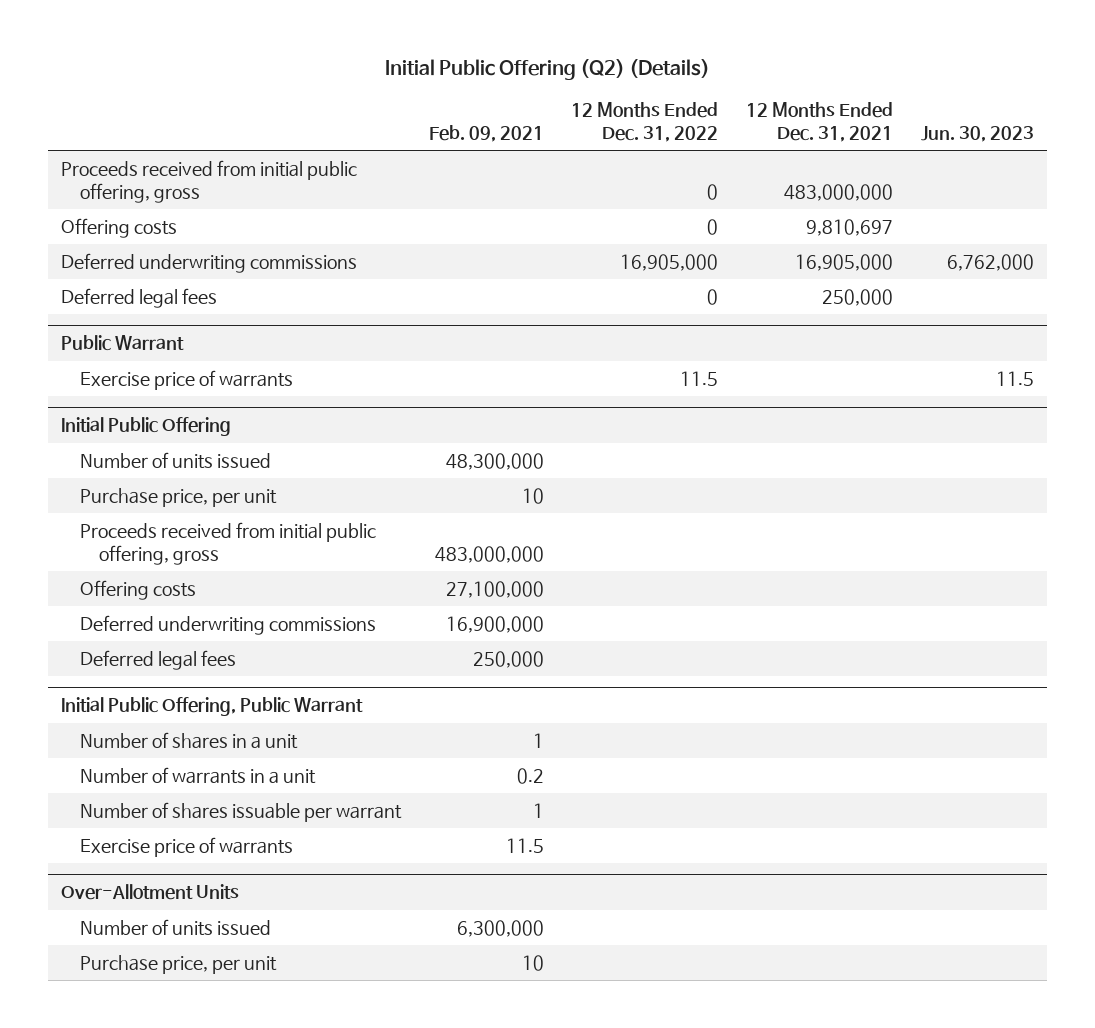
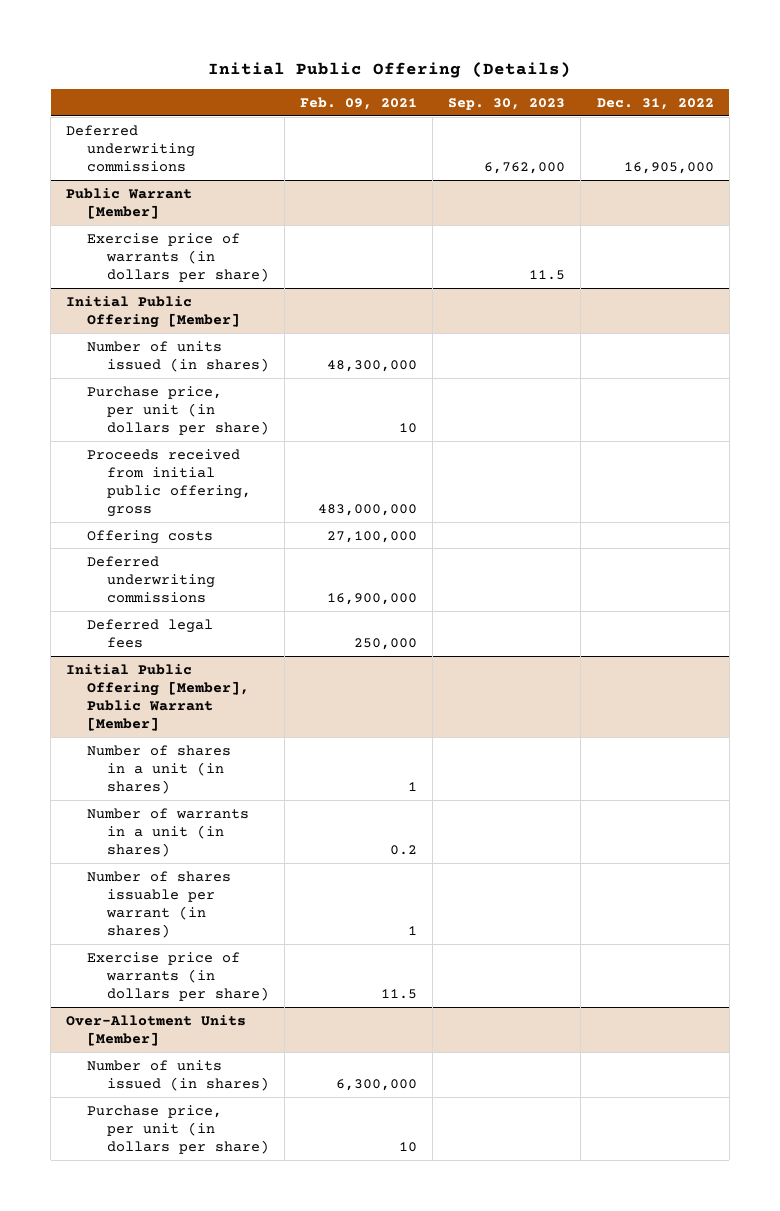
[384,58,710,80] Initial Public Offering (Q2) (Details) -> [207,62,571,79] Initial Public Offering (Details)
[571,102,719,142] 12 Months Ended Dec. 31, 2022 -> none
[745,102,893,142] 12 Months Ended Dec. 31, 2021 -> none
[920,125,1034,142] Jun. 30, 2023 -> none
none -> [448,97,566,110] Sep. 30, 2023
none -> [596,97,714,110] Dec. 31, 2022
[61,159,358,203] Proceeds received from initial public offering, gross -> none
[61,217,178,238] Offering costs -> none
[61,287,218,308] Deferred legal fees -> none
[61,335,185,352] Public Warrant -> [66,187,193,219] Public Warrant [Member]
[80,369,294,390] Exercise price of warrants -> [86,232,269,282] Exercise price of warrants (in dollars per share)
[61,417,232,437] Initial Public Offering -> [66,295,240,328] Initial Public Offering [Member]
[80,451,272,469] Number of units issued -> [86,340,269,372] Number of units issued (in shares)
[80,487,278,507] Purchase price, per unit -> [86,385,269,435] Purchase price, per unit (in dollars per share)
[61,697,364,717] Initial Public Offering, Public Warrant -> [66,663,249,731] Initial Public Offering [Member], Public Warrant [Member]
[80,731,299,749] Number of shares in a unit -> [86,744,231,794] Number of shares in a unit (in shares)
[80,766,317,784] Number of warrants in a unit -> [86,807,249,857] Number of warrants in a unit (in shares)
[80,801,403,822] Number of shares issuable per warrant -> [86,870,231,938] Number of shares issuable per warrant (in shares)
[80,836,294,857] Exercise price of warrants -> [86,951,269,1001] Exercise price of warrants (in dollars per share)
[61,884,240,901] Over-Allotment Units -> [66,1014,247,1046] Over-Allotment Units [Member]
[80,918,272,936] Number of units issued -> [86,1059,269,1091] Number of units issued (in shares)
[80,954,278,974] Purchase price, per unit -> [86,1104,269,1154] Purchase price, per unit (in dollars per share)

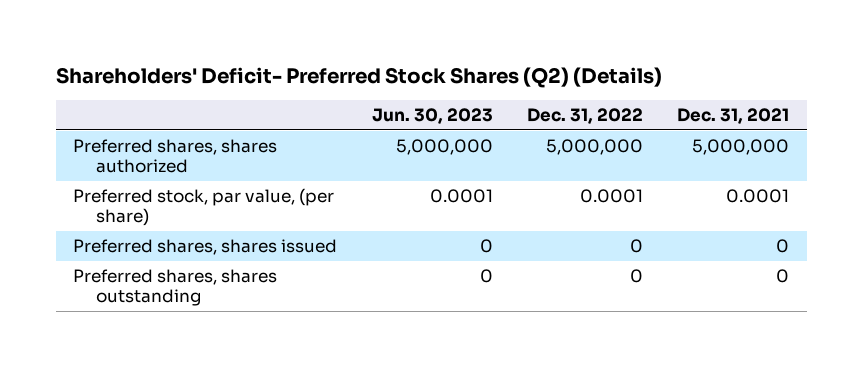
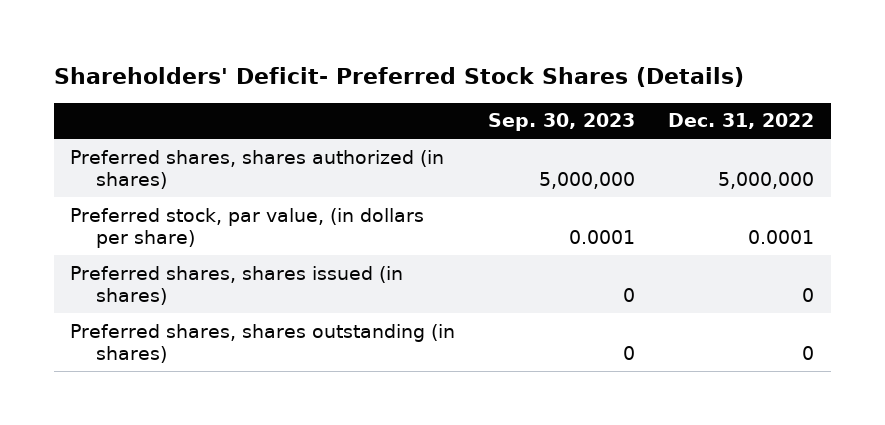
[56,66,663,88] Shareholders' Deficit- Preferred Stock Shares (Q2) (Details) -> [54,66,745,87] Shareholders' Deficit- Preferred Stock Shares (Details)
[371,108,493,125] Jun. 30, 2023 -> none
[677,108,790,125] Dec. 31, 2021 -> none
none -> [488,113,636,132] Sep. 30, 2023
[73,139,278,173] Preferred shares, shares authorized -> [70,149,445,190] Preferred shares, shares authorized (in shares)
[73,188,335,226] Preferred stock, par value, (per share) -> [70,207,425,249] Preferred stock, par value, (in dollars per share)
[73,239,338,256] Preferred shares, shares issued -> [70,265,404,306] Preferred shares, shares issued (in shares)
[73,269,278,306] Preferred shares, shares outstanding -> [70,323,456,364] Preferred shares, shares outstanding (in shares)

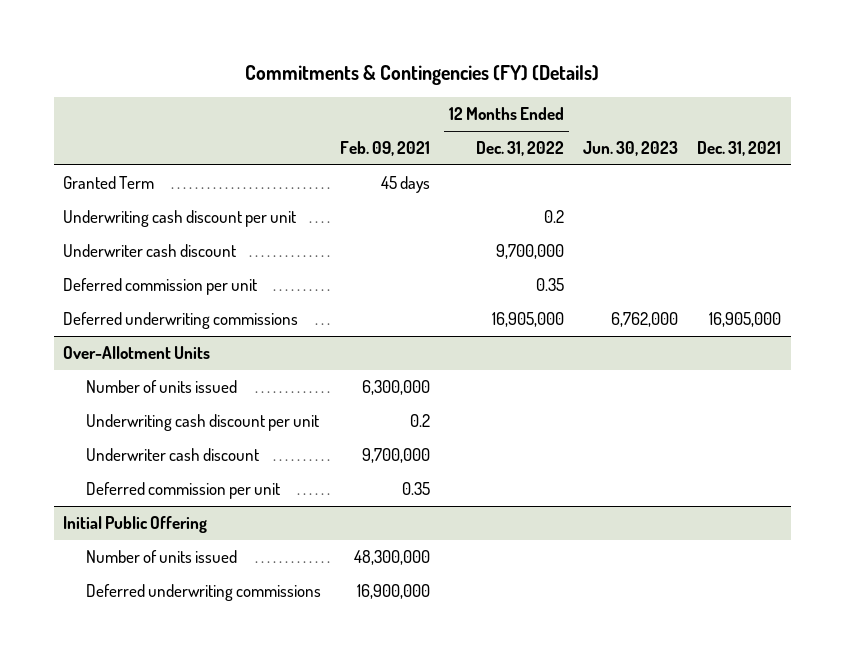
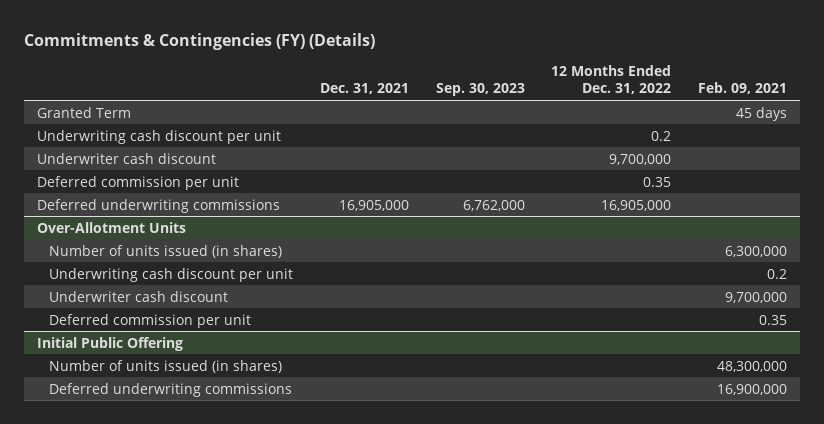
[583,141,679,157] Jun. 30, 2023 -> none
none -> [435,83,525,97] Sep. 30, 2023
[85,380,237,394] Number of units issued -> [49,244,283,258] Number of units issued (in shares)
[85,550,237,564] Number of units issued -> [49,359,283,373] Number of units issued (in shares)

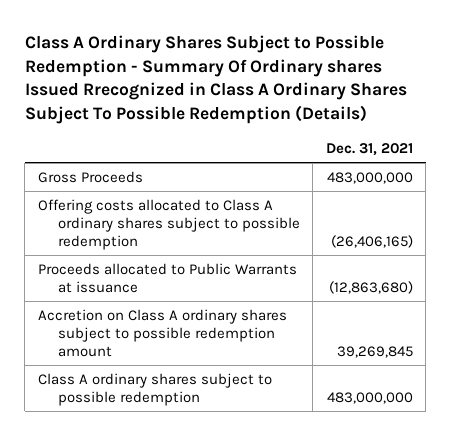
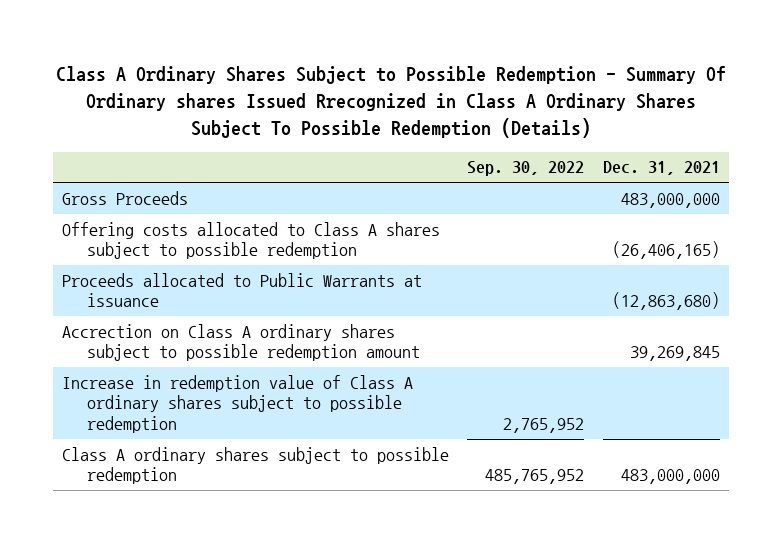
none -> [467,161,585,177] Sep. 30, 2022
[37,198,300,250] Offering costs allocated to Class A ordinary shares subject to possible redemption -> [62,221,441,260] Offering costs allocated to Class A shares subject to possible redemption
[37,308,287,357] Accretion on Class A ordinary shares subject to possible redemption amount -> [62,323,421,362] Accrection on Class A ordinary shares subject to possible redemption amount
none -> [62,374,414,433] Increase in redemption value of Class A ordinary shares subject to possible redemption

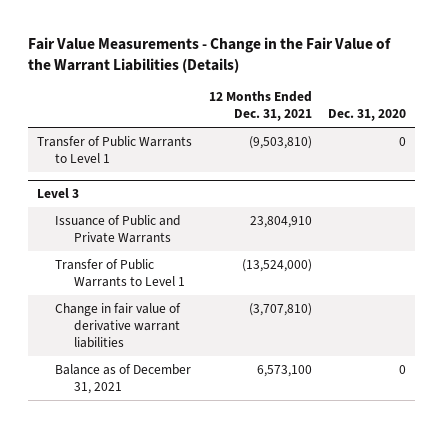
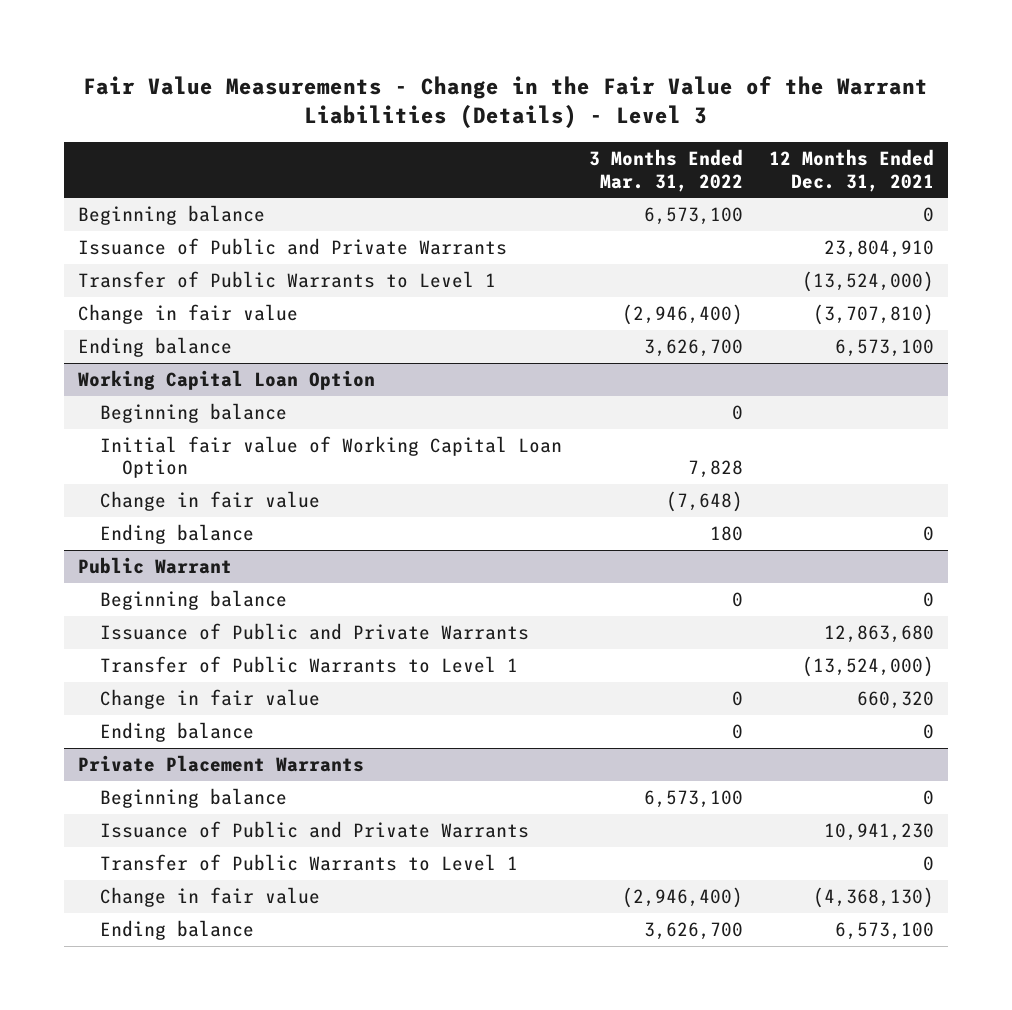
[28,37,392,73] Fair Value Measurements - Change in the Fair Value of the Warrant Liabilities (Details) -> [83,75,929,129] Fair Value Measurements - Change in the Fair Value of the Warrant Liabilities (Details) - Level 3
[328,109,407,122] Dec. 31, 2020 -> none
none -> [588,149,743,192] 3 Months Ended Mar. 31, 2022
[36,135,192,163] Transfer of Public Warrants to Level 1 -> none
[36,188,79,199] Level 3 -> none
none -> [77,205,265,226] Beginning balance
[55,302,182,349] Change in fair value of derivative warrant liabilities -> [77,304,298,325] Change in fair value
[55,363,192,394] Balance as of December 31, 2021 -> [77,337,232,358] Ending balance
none -> [77,370,375,391] Working Capital Loan Option
none -> [100,403,288,424] Beginning balance
none -> [100,436,563,479] Initial fair value of Working Capital Loan Option
none -> [100,491,321,512] Change in fair value
none -> [100,524,255,545] Ending balance
none -> [77,557,232,575] Public Warrant
none -> [100,590,288,611] Beginning balance
none -> [100,623,530,641] Issuance of Public and Private Warrants
none -> [100,656,519,674] Transfer of Public Warrants to Level 1
none -> [100,689,321,710] Change in fair value
none -> [100,722,255,743] Ending balance
none -> [77,755,364,773] Private Placement Warrants
none -> [100,788,288,809] Beginning balance
none -> [100,821,530,839] Issuance of Public and Private Warrants
none -> [100,854,519,872] Transfer of Public Warrants to Level 1
none -> [100,887,321,908] Change in fair value
none -> [100,920,255,941] Ending balance

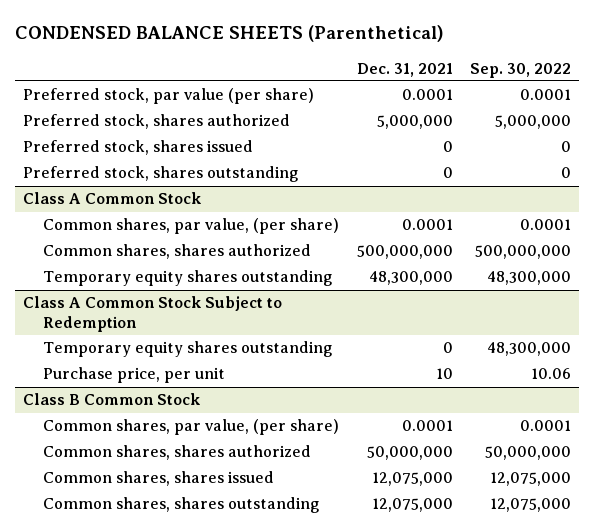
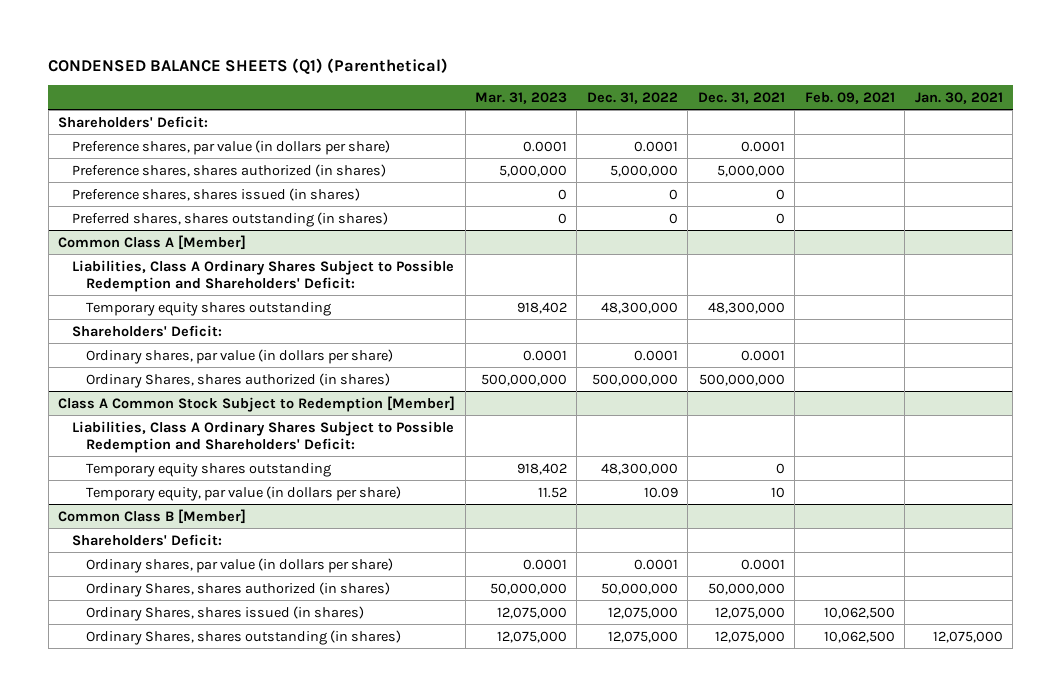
[14,25,444,43] CONDENSED BALANCE SHEETS (Parenthetical) -> [48,57,449,74] CONDENSED BALANCE SHEETS (Q1) (Parenthetical)
[469,62,571,78] Sep. 30, 2022 -> none
none -> [474,91,567,104] Mar. 31, 2023
none -> [586,91,678,104] Dec. 31, 2022
none -> [804,91,895,104] Feb. 09, 2021
none -> [914,91,1003,104] Jan. 30, 2021
[43,218,340,235] Common shares, par value, (per share) -> none
[43,244,312,260] Common shares, shares authorized -> none
none -> [58,115,209,128] Shareholders' Deficit:
[23,88,315,105] Preferred stock, par value (per share) -> [72,139,391,155] Preference shares, par value (in dollars per share)
[23,114,291,130] Preferred stock, shares authorized -> [72,163,387,177] Preference shares, shares authorized (in shares)
[23,140,254,156] Preferred stock, shares issued -> [72,187,361,201] Preference shares, shares issued (in shares)
[23,166,300,183] Preferred stock, shares outstanding -> [72,211,389,227] Preferred shares, shares outstanding (in shares)
[23,192,202,205] Class A Common Stock -> [58,234,247,250] Common Class A [Member]
none -> [72,259,455,293] Liabilities, Class A Ordinary Shares Subject to Possible Redemption and Shareholders' Deficit:
none -> [72,324,223,337] Shareholders' Deficit:
none -> [86,348,394,364] Ordinary shares, par value (in dollars per share)
none -> [86,372,391,388] Ordinary Shares, shares authorized (in shares)
[23,296,283,332] Class A Common Stock Subject to Redemption -> [58,395,456,412] Class A Common Stock Subject to Redemption [Member]
none -> [72,420,455,454] Liabilities, Class A Ordinary Shares Subject to Possible Redemption and Shareholders' Deficit:
[43,367,226,384] Purchase price, per unit -> [86,485,402,501] Temporary equity, par value (in dollars per share)
[23,393,201,406] Class B Common Stock -> [58,508,247,524] Common Class B [Member]
none -> [72,533,223,546] Shareholders' Deficit:
[43,419,340,436] Common shares, par value, (per share) -> [86,557,394,573] Ordinary shares, par value (in dollars per share)
[43,445,312,461] Common shares, shares authorized -> [86,581,391,597] Ordinary Shares, shares authorized (in shares)
[43,471,275,487] Common shares, shares issued -> [86,605,365,621] Ordinary Shares, shares issued (in shares)
[43,497,321,514] Common shares, shares outstanding -> [86,629,402,645] Ordinary Shares, shares outstanding (in shares)

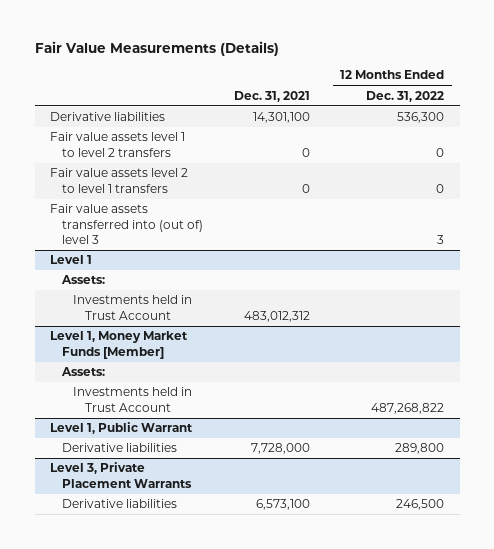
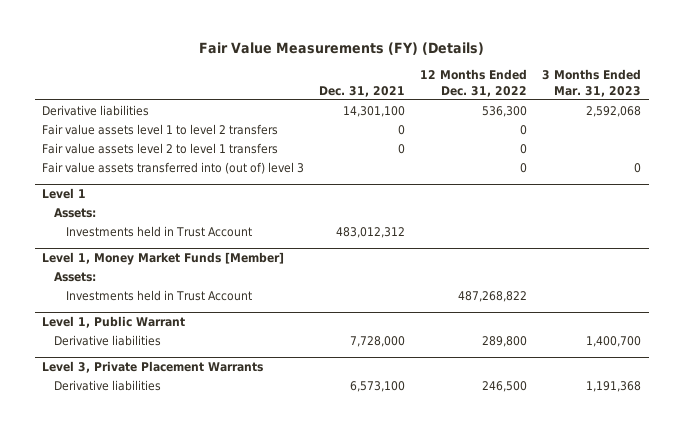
[34,41,279,57] Fair Value Measurements (Details) -> [198,42,484,56] Fair Value Measurements (FY) (Details)
none -> [542,69,642,97] 3 Months Ended Mar. 31, 2023
[437,234,445,244] 3 -> [520,162,528,173] 0

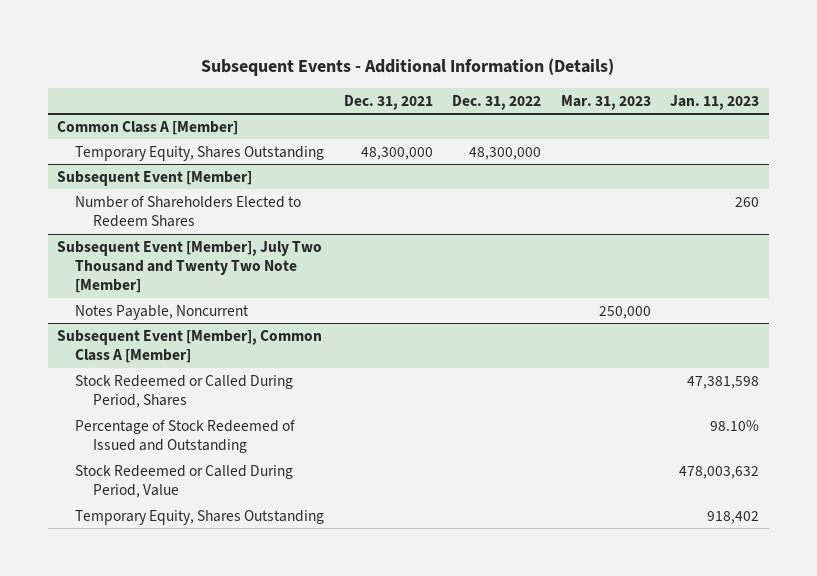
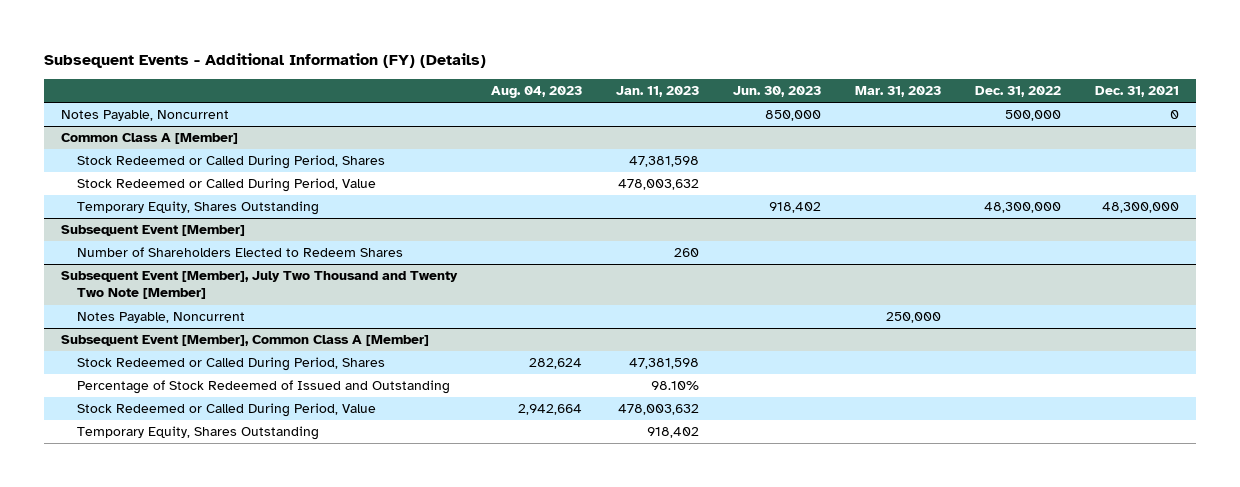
[201,57,615,76] Subsequent Events - Additional Information (Details) -> [44,53,487,69] Subsequent Events - Additional Information (FY) (Details)
none -> [491,86,583,99] Aug. 04, 2023
none -> [733,86,822,98] Jun. 30, 2023
none -> [61,110,230,122] Notes Payable, Noncurrent
none -> [77,155,386,170] Stock Redeemed or Called During Period, Shares
none -> [77,178,377,193] Stock Redeemed or Called During Period, Value

